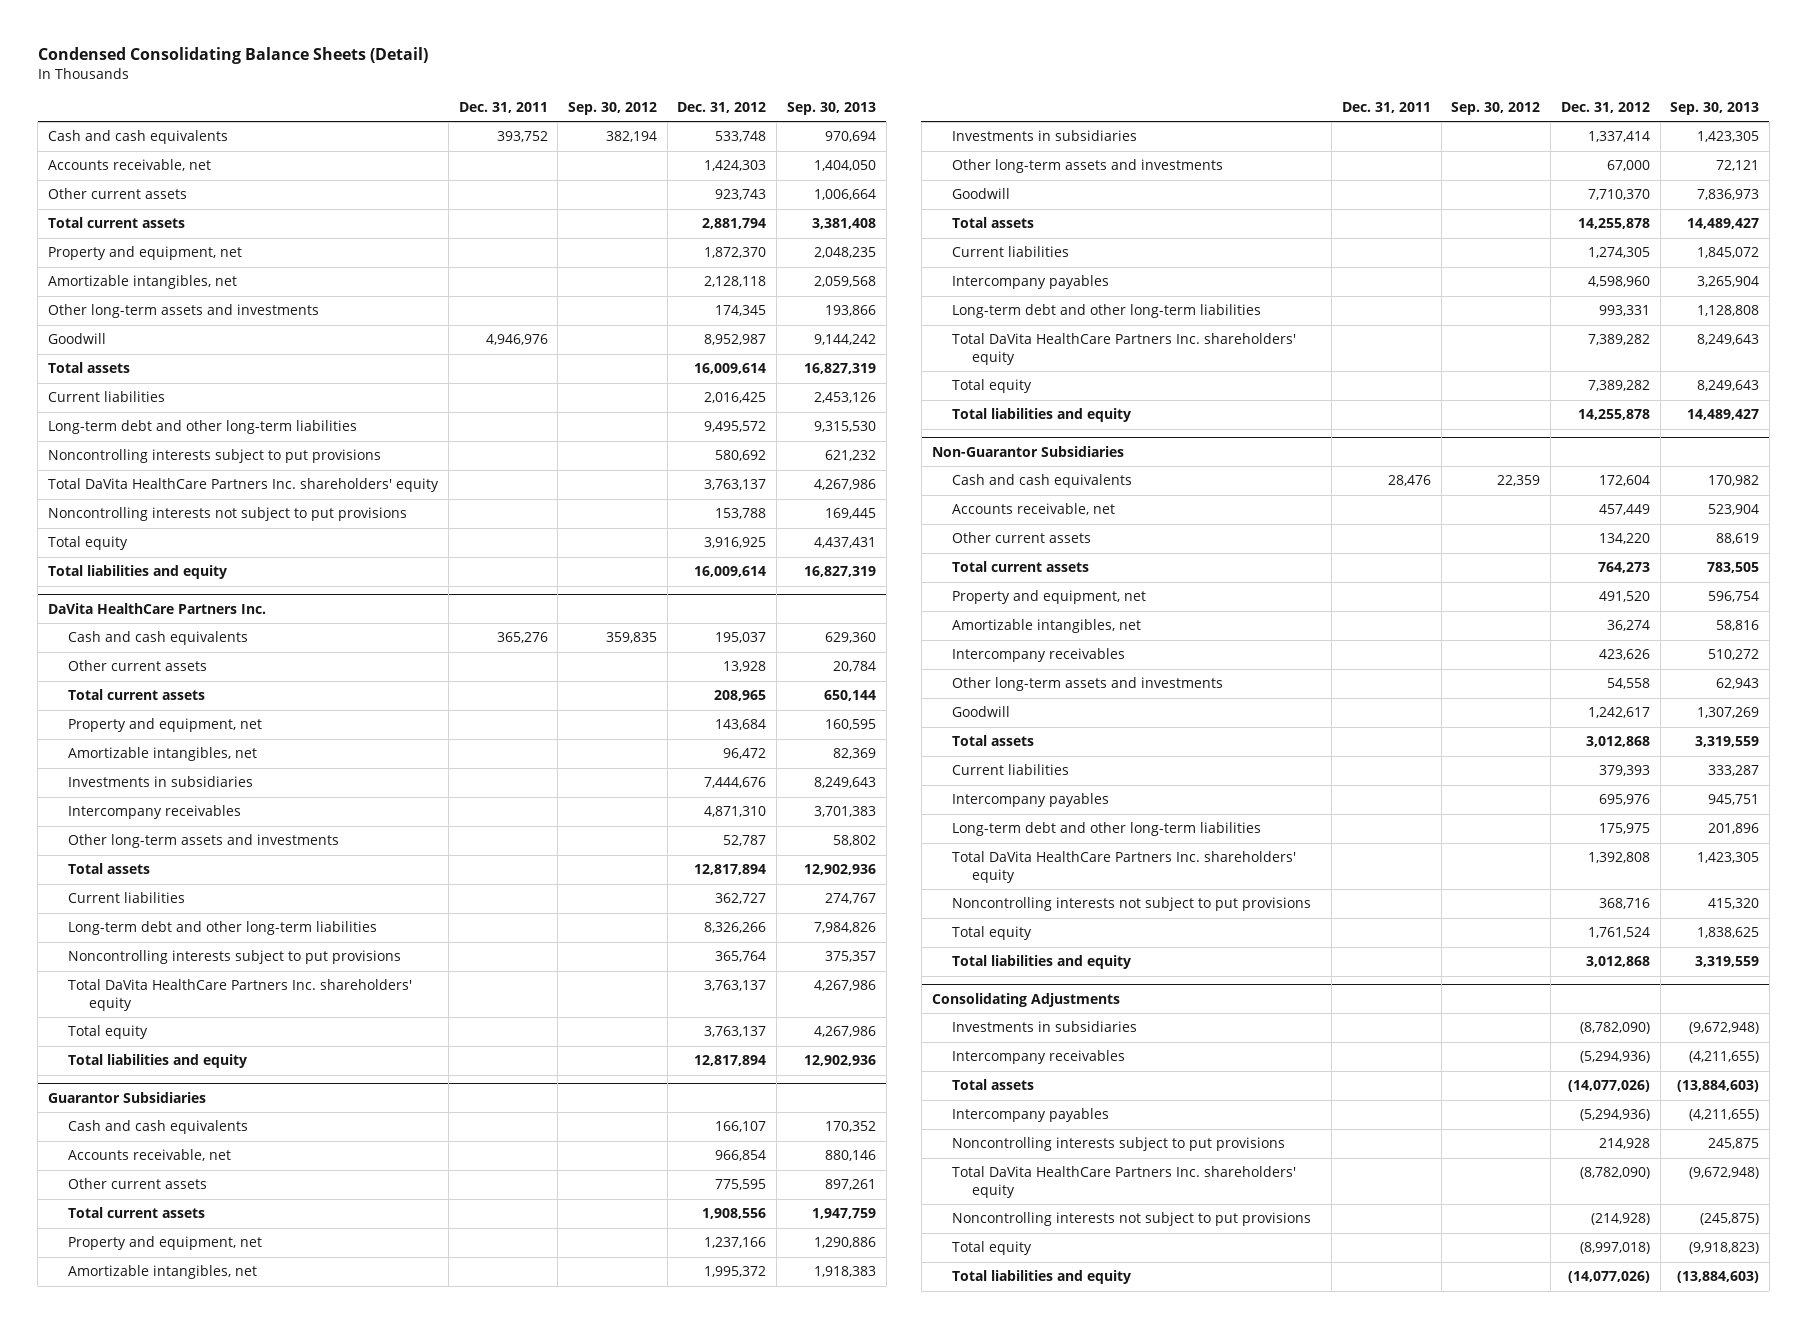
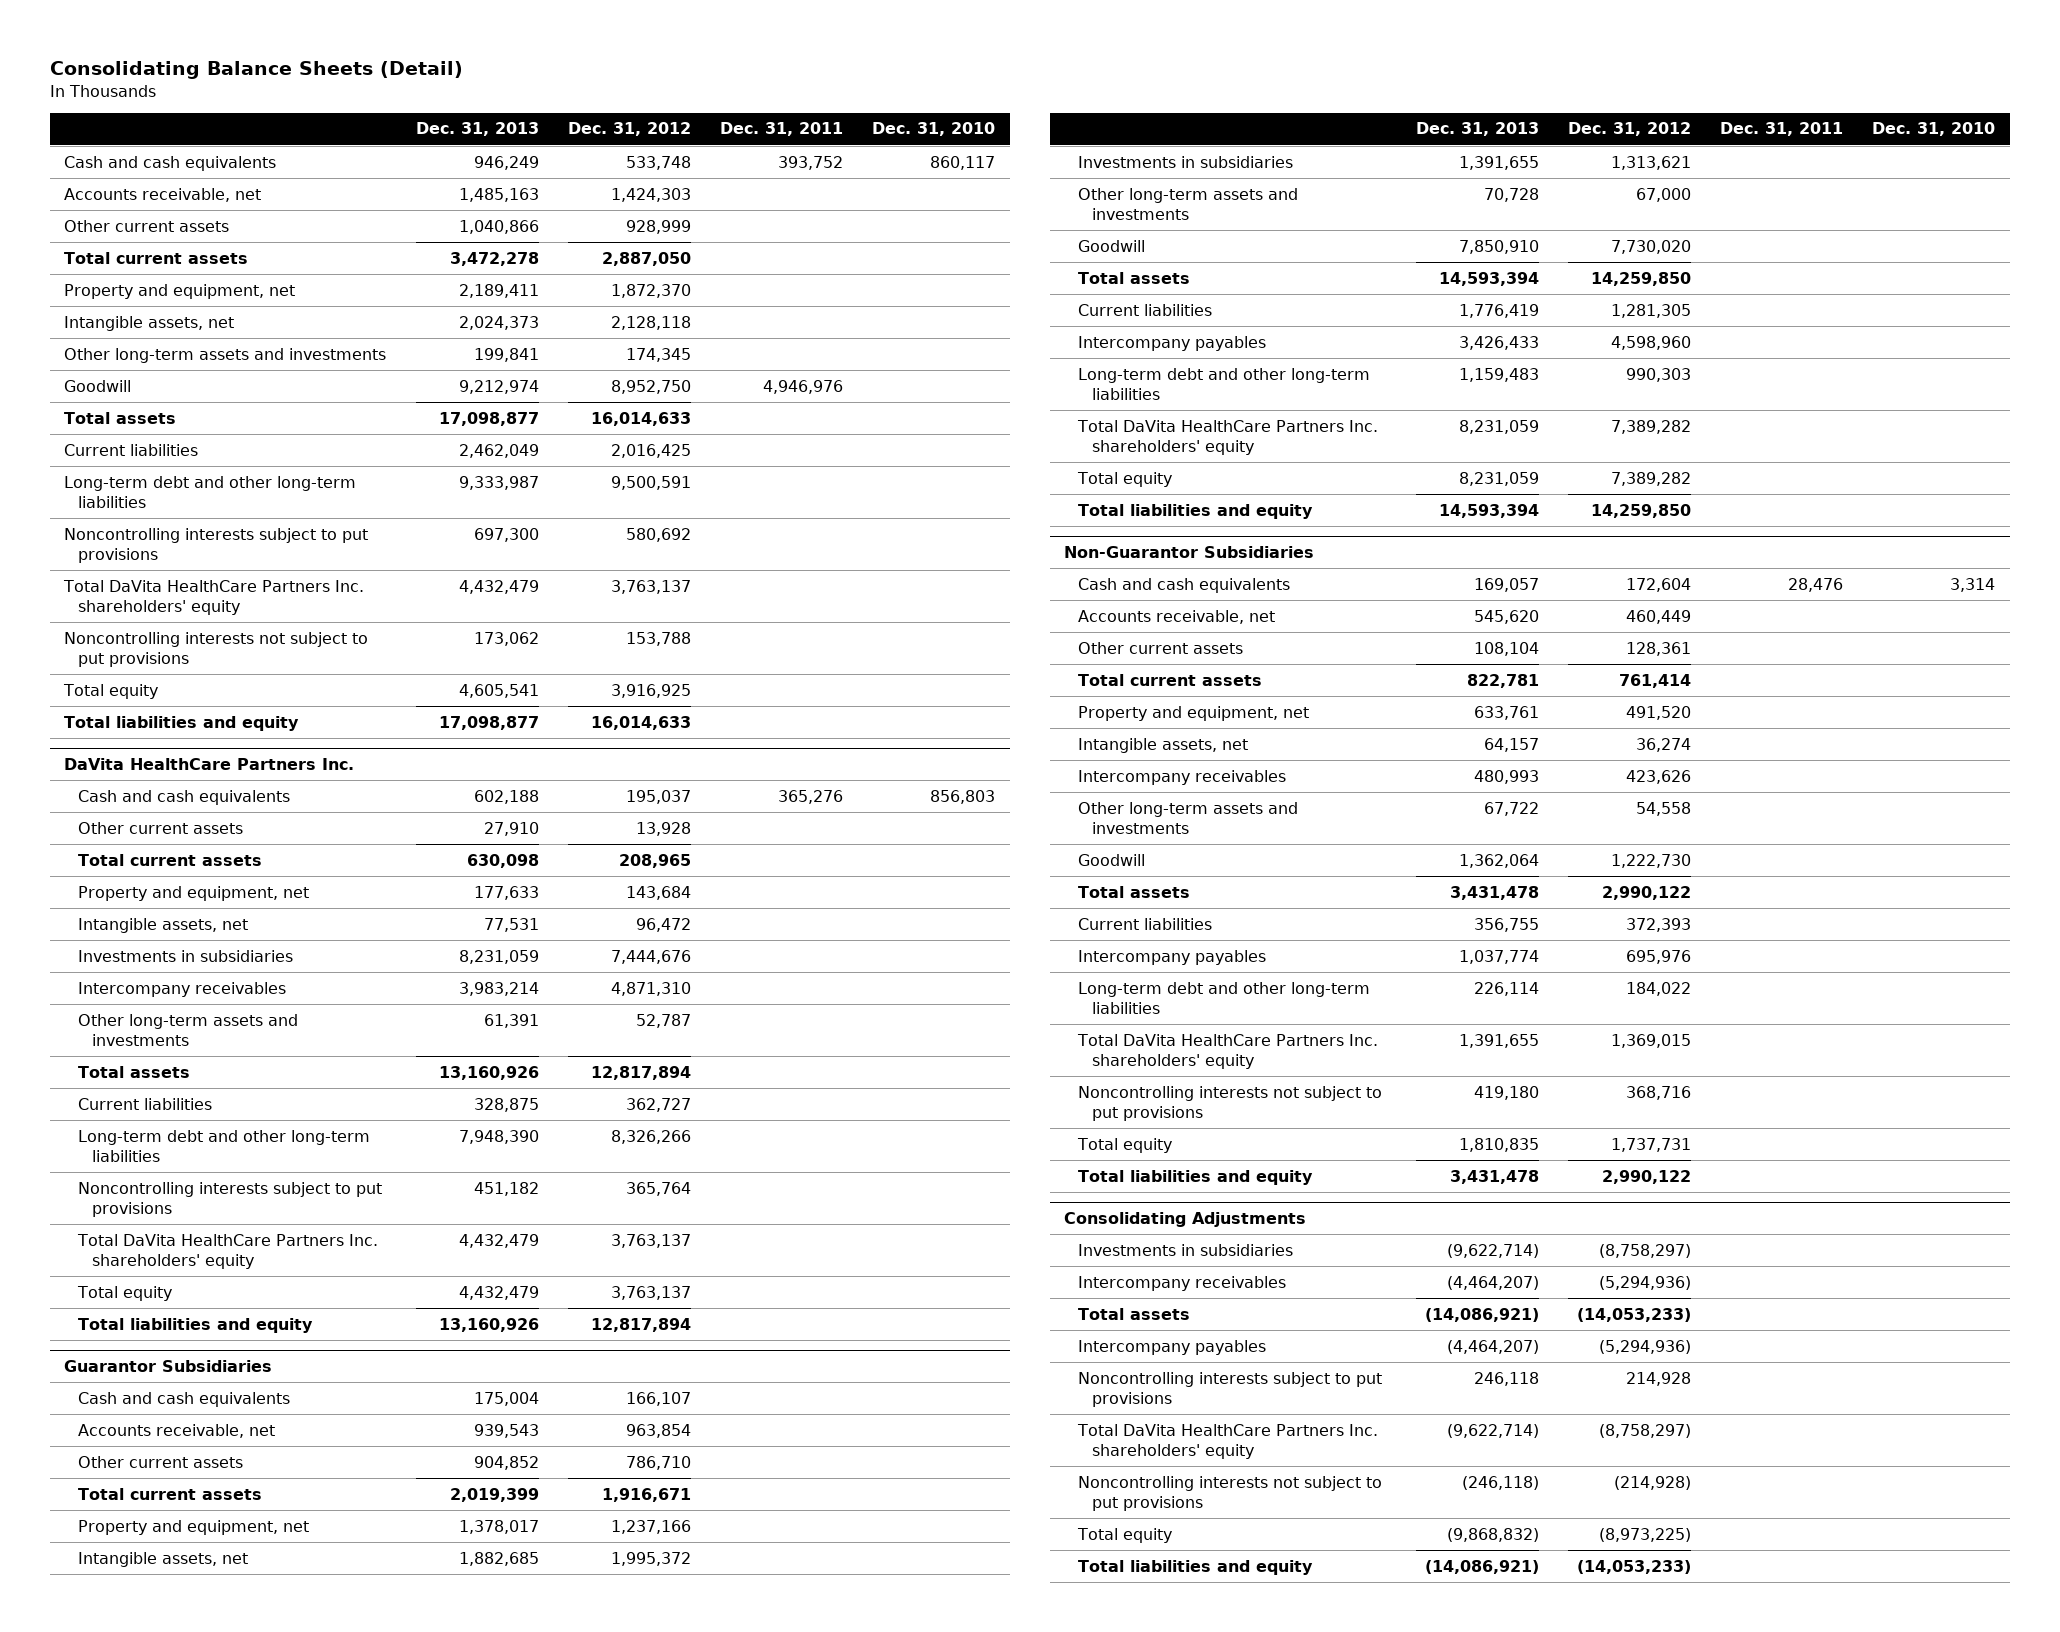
[37,46,428,64] Condensed Consolidating Balance Sheets (Detail) -> [49,60,463,79] Consolidating Balance Sheets (Detail)
[568,102,658,116] Sep. 30, 2012 -> none
[786,102,876,116] Sep. 30, 2013 -> none
none -> [415,122,539,137] Dec. 31, 2013
none -> [872,122,996,137] Dec. 31, 2010
[715,189,767,201] 923,743 -> [625,219,691,234] 928,999
[702,218,767,230] 2,881,794 -> [601,251,691,266] 2,887,050
[48,275,238,290] Amortizable intangibles, net -> [64,315,235,331] Intangible assets, net
[704,334,767,346] 8,952,987 -> [610,379,691,394] 8,952,750
[694,363,767,375] 16,009,614 -> [590,411,691,426] 16,014,633
[704,421,767,433] 9,495,572 -> [610,475,691,490] 9,500,591
[694,566,767,578] 16,009,614 -> [590,715,691,730] 16,014,633
[68,747,258,762] Amortizable intangibles, net -> [78,917,249,933] Intangible assets, net
[715,1150,767,1162] 966,854 -> [625,1423,691,1438] 963,854
[715,1179,767,1191] 775,595 -> [625,1455,691,1470] 786,710
[702,1208,767,1220] 1,908,556 -> [601,1487,691,1502] 1,916,671
[68,1265,258,1280] Amortizable intangibles, net -> [78,1551,249,1567] Intangible assets, net
[1587,131,1650,143] 1,337,414 -> [1610,155,1691,170] 1,313,621
[1587,189,1650,201] 7,710,370 -> [1610,239,1691,254] 7,730,020
[1577,218,1650,230] 14,255,878 -> [1590,271,1691,286] 14,259,850
[1587,247,1650,259] 1,274,305 -> [1610,303,1691,318] 1,281,305
[1598,305,1650,317] 993,331 -> [1625,367,1691,382] 990,303
[1577,409,1650,421] 14,255,878 -> [1590,503,1691,518] 14,259,850
[1598,504,1650,516] 457,449 -> [1625,609,1691,624] 460,449
[1598,533,1650,545] 134,220 -> [1625,641,1691,656] 128,361
[1597,562,1650,574] 764,273 -> [1618,673,1691,688] 761,414
[951,619,1141,634] Amortizable intangibles, net -> [1078,737,1249,753] Intangible assets, net
[1587,707,1650,719] 1,242,617 -> [1610,853,1691,868] 1,222,730
[1585,736,1650,748] 3,012,868 -> [1601,885,1691,900] 2,990,122
[1598,765,1650,777] 379,393 -> [1625,917,1691,932] 372,393
[1598,823,1650,835] 175,975 -> [1625,981,1691,996] 184,022
[1587,852,1650,864] 1,392,808 -> [1610,1033,1691,1048] 1,369,015
[1587,927,1650,939] 1,761,524 -> [1610,1137,1691,1152] 1,737,731
[1585,956,1650,968] 3,012,868 -> [1601,1169,1691,1184] 2,990,122
[1579,1022,1650,1035] (8,782,090) -> [1598,1243,1691,1258] (8,758,297)
[1567,1080,1650,1093] (14,077,026) -> [1576,1307,1691,1322] (14,053,233)
[1579,1167,1650,1180] (8,782,090) -> [1598,1423,1691,1438] (8,758,297)
[1579,1242,1650,1255] (8,997,018) -> [1598,1527,1691,1542] (8,973,225)
[1567,1271,1650,1284] (14,077,026) -> [1576,1559,1691,1574] (14,053,233)

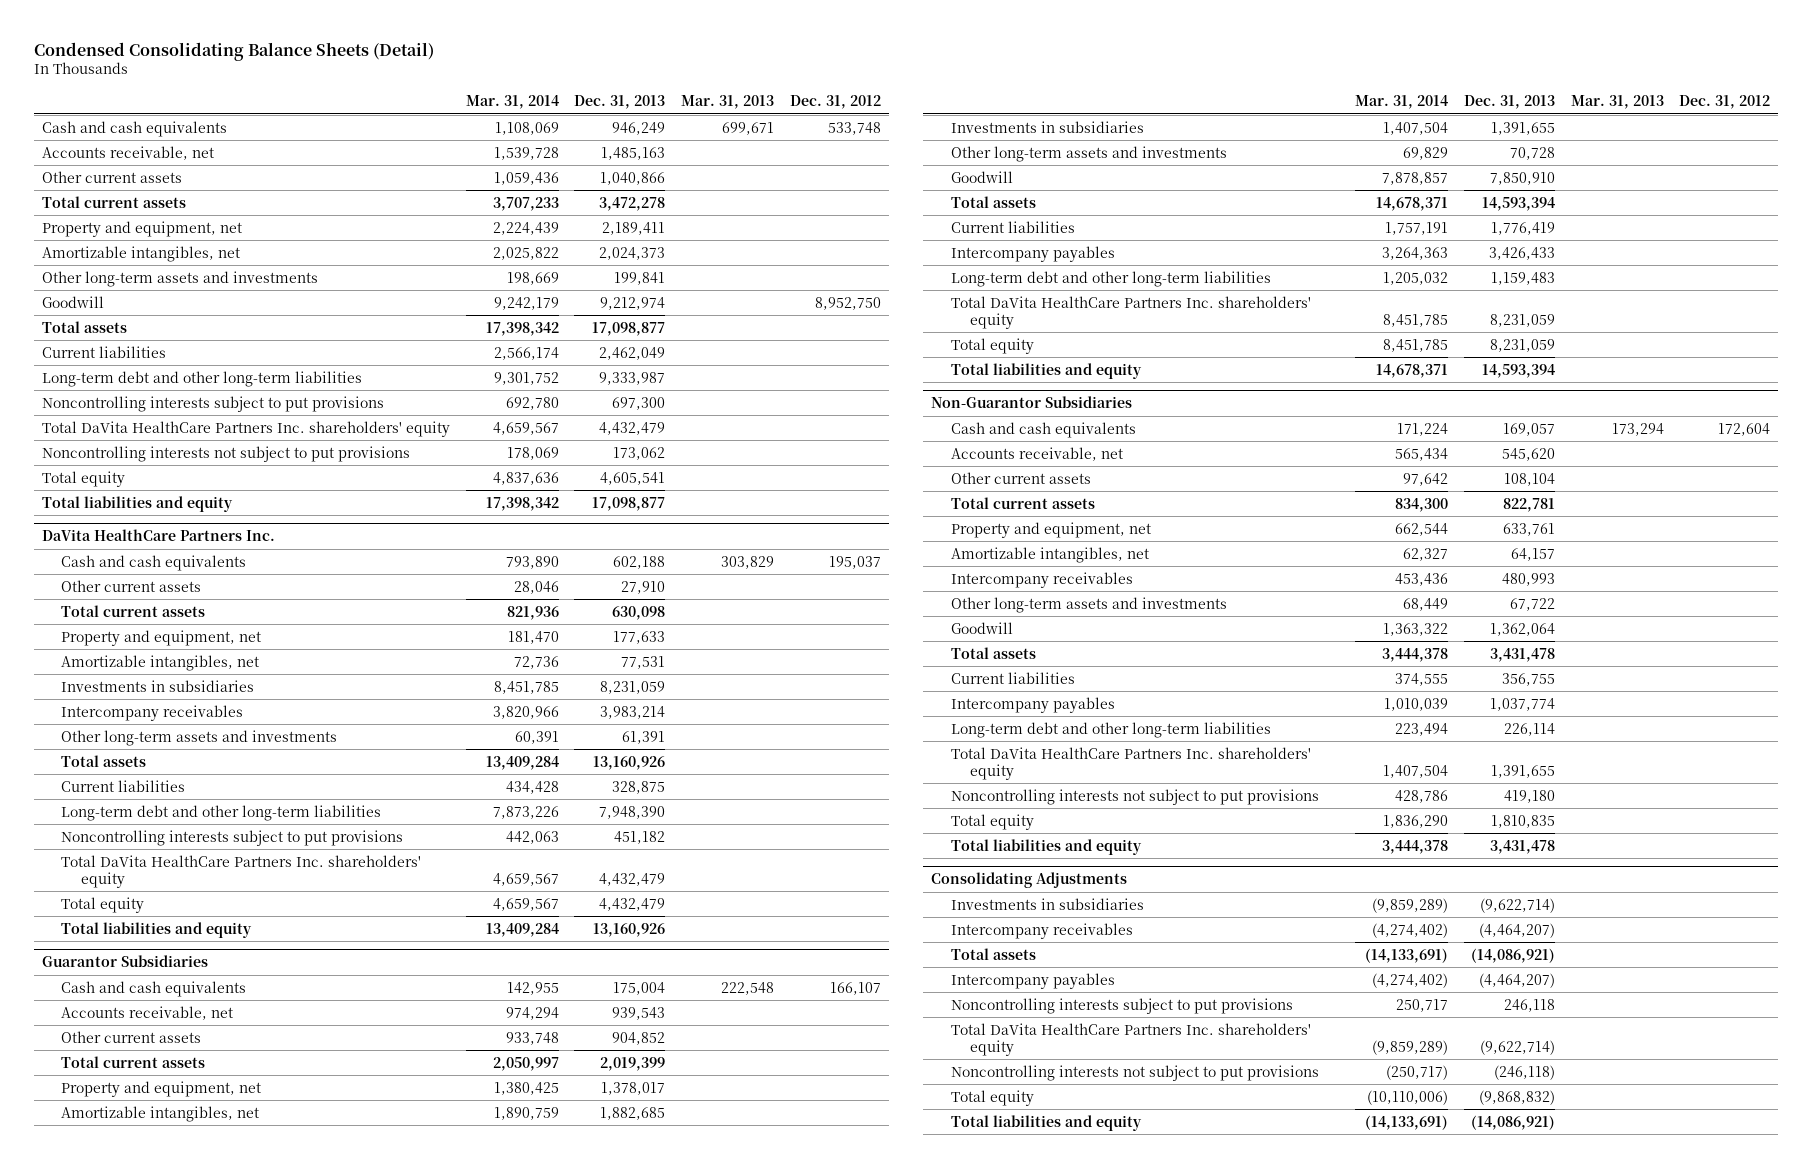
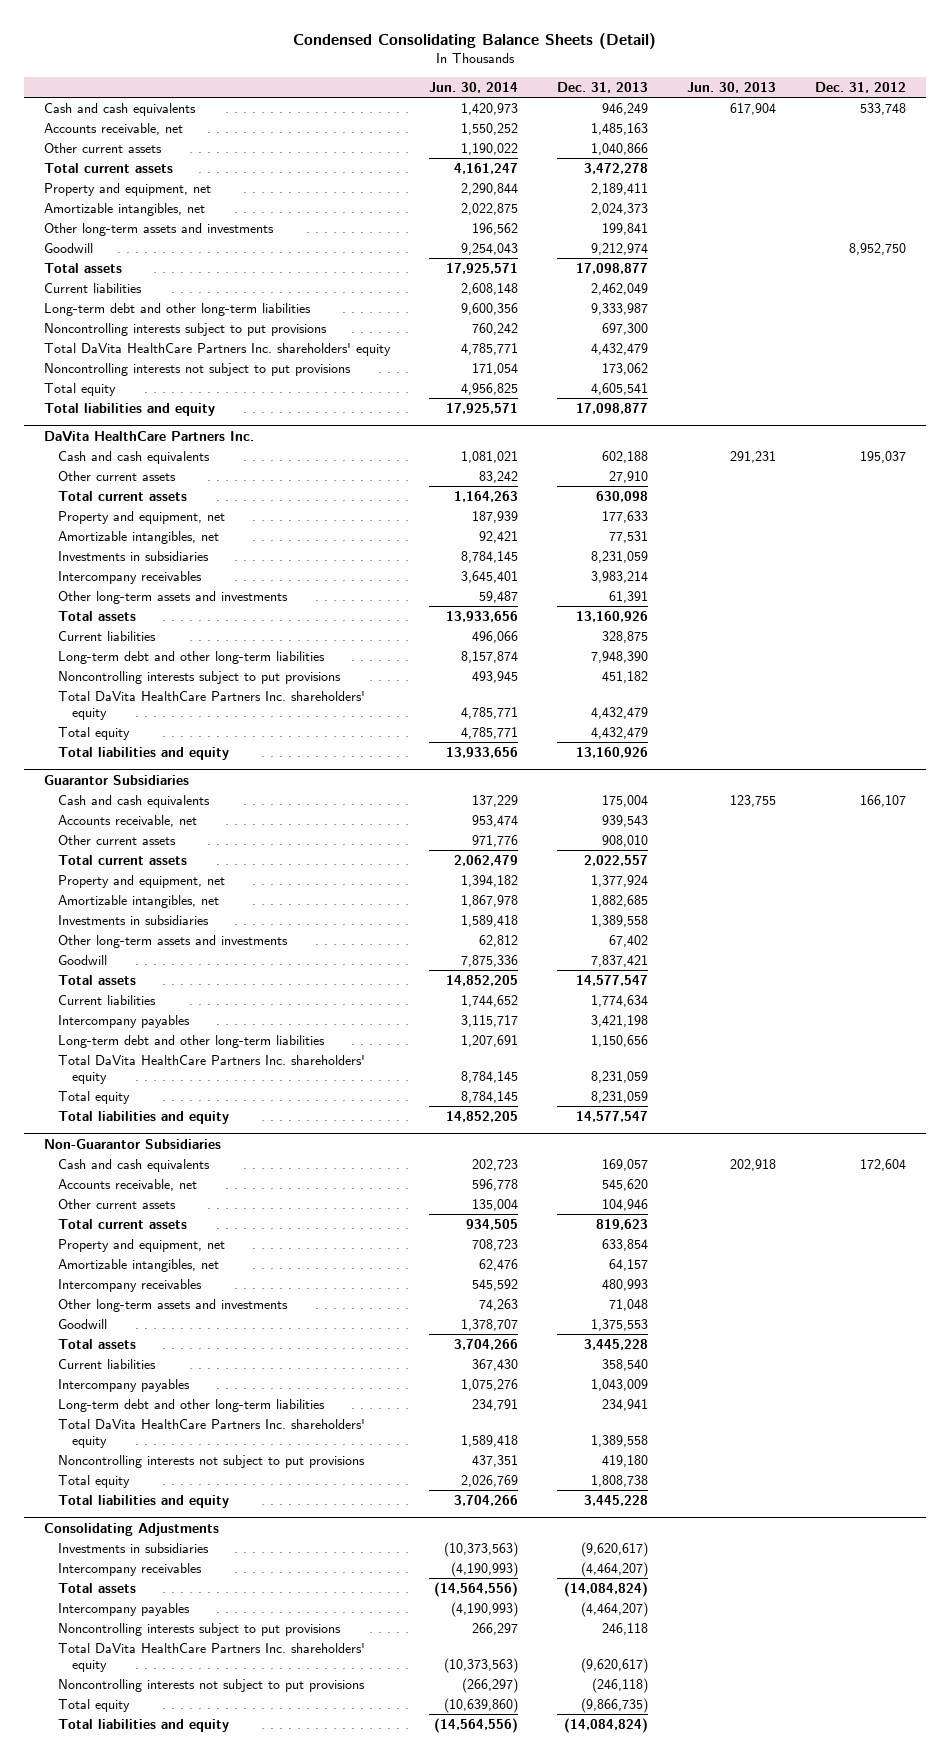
[465,95,559,110] Mar. 31, 2014 -> none
[681,95,775,110] Mar. 31, 2013 -> none
none -> [428,81,518,93] Jun. 30, 2014
none -> [687,81,777,93] Jun. 30, 2013
[612,1031,666,1045] 904,852 -> [602,834,649,847] 908,010
[600,1056,666,1071] 2,019,399 -> [584,854,649,866] 2,022,557
[601,1081,666,1095] 1,378,017 -> [591,874,649,887] 1,377,924
[1490,121,1555,135] 1,391,655 -> [591,914,649,927] 1,389,558
[1509,146,1555,160] 70,728 -> [609,934,649,947] 67,402
[1489,171,1555,185] 7,850,910 -> [591,954,649,967] 7,837,421
[1481,196,1555,211] 14,593,394 -> [576,974,649,986] 14,577,547
[1490,221,1555,235] 1,776,419 -> [591,994,649,1007] 1,774,634
[1488,246,1555,260] 3,426,433 -> [591,1014,649,1027] 3,421,198
[1490,271,1555,285] 1,159,483 -> [591,1034,649,1047] 1,150,656
[1481,363,1555,378] 14,593,394 -> [576,1110,649,1122] 14,577,547
[1503,472,1555,486] 108,104 -> [602,1198,649,1211] 104,946
[1502,497,1555,512] 822,781 -> [596,1218,649,1230] 819,623
[1502,522,1555,536] 633,761 -> [602,1238,649,1251] 633,854
[1509,597,1555,611] 67,722 -> [609,1298,649,1311] 71,048
[1489,622,1555,636] 1,362,064 -> [591,1318,649,1331] 1,375,553
[1489,647,1555,662] 3,431,478 -> [584,1338,649,1350] 3,445,228
[1501,672,1555,686] 356,755 -> [602,1358,649,1371] 358,540
[1489,697,1555,711] 1,037,774 -> [591,1378,649,1391] 1,043,009
[1503,722,1555,736] 226,114 -> [602,1398,649,1411] 234,941
[1490,764,1555,778] 1,391,655 -> [591,1434,649,1447] 1,389,558
[1490,814,1555,828] 1,810,835 -> [591,1474,649,1487] 1,808,738
[1489,839,1555,854] 3,431,478 -> [584,1494,649,1506] 3,445,228
[1479,897,1555,913] (9,622,714) -> [581,1541,649,1557] (9,620,617)
[1470,947,1555,963] (14,086,921) -> [564,1581,649,1597] (14,084,824)
[1479,1039,1555,1055] (9,622,714) -> [581,1657,649,1673] (9,620,617)
[1478,1089,1555,1105] (9,868,832) -> [581,1697,649,1713] (9,866,735)
[1470,1114,1555,1130] (14,086,921) -> [564,1717,649,1733] (14,084,824)

